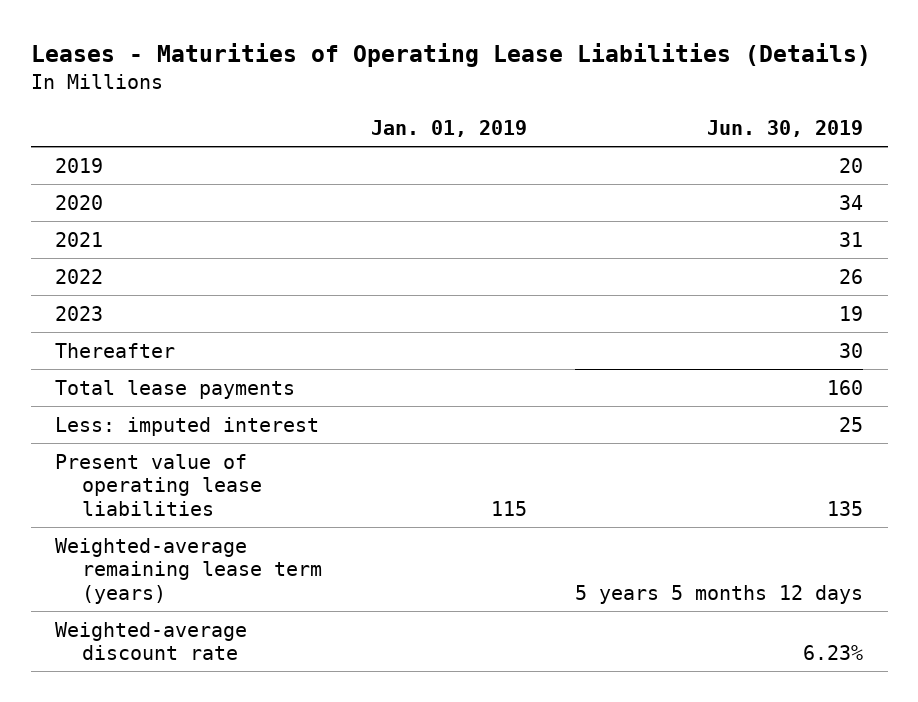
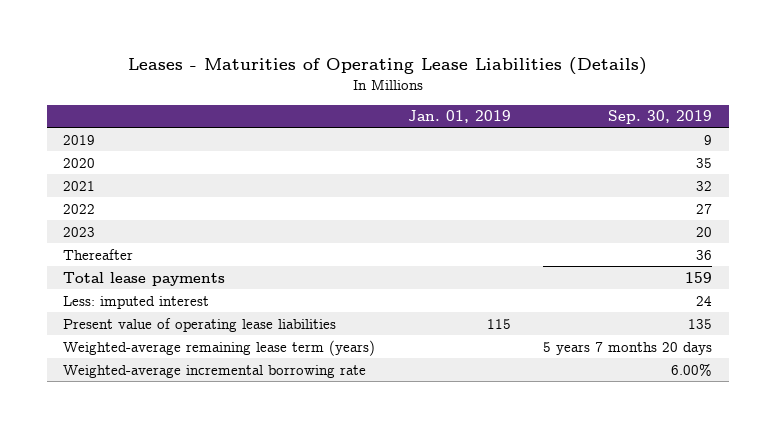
[707,120,864,138] Jun. 30, 2019 -> none
none -> [608,110,713,125] Sep. 30, 2019
[55,621,248,661] Weighted-average discount rate -> [63,364,367,378] Weighted-average incremental borrowing rate

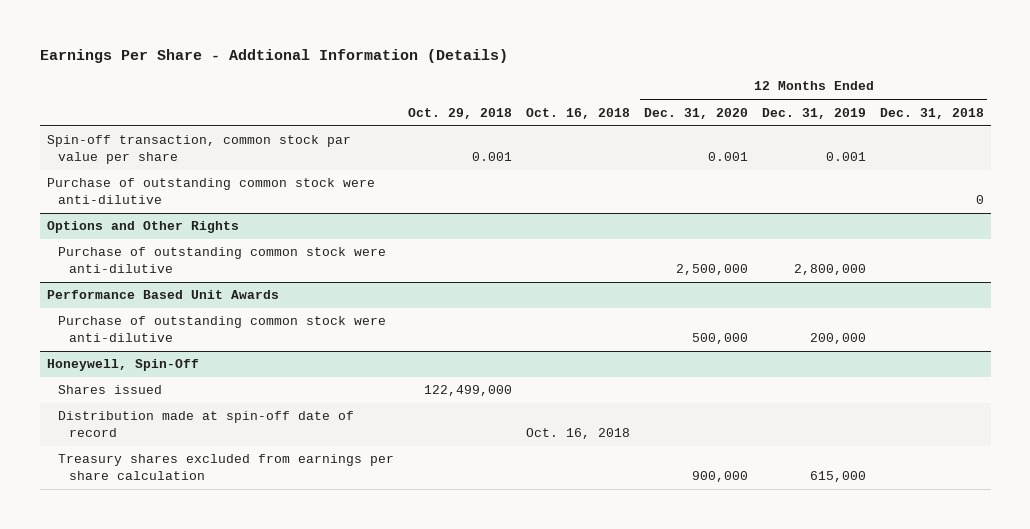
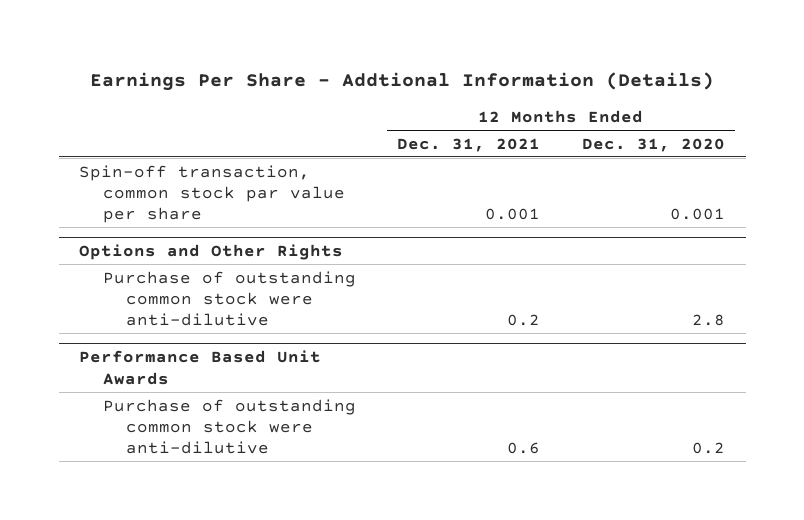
[407,107,512,119] Oct. 29, 2018 -> none
[525,107,630,119] Oct. 16, 2018 -> none
[761,107,866,119] Dec. 31, 2019 -> none
[879,107,984,119] Dec. 31, 2018 -> none
none -> [397,137,541,152] Dec. 31, 2021
[46,178,375,205] Purchase of outstanding common stock were anti-dilutive -> none
[675,264,748,276] 2,500,000 -> [691,314,725,327] 2.8
[46,359,199,372] Honeywell, Spin-Off -> none
[57,385,162,395] Shares issued -> none
[57,411,354,438] Distribution made at spin-off date of record -> none
[57,454,394,481] Treasury shares excluded from earnings per share calculation -> none
[691,333,748,345] 500,000 -> [691,442,725,455] 0.2

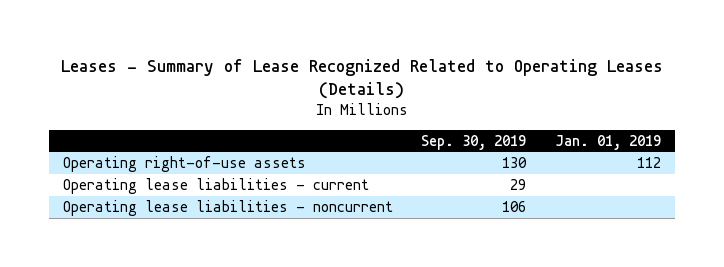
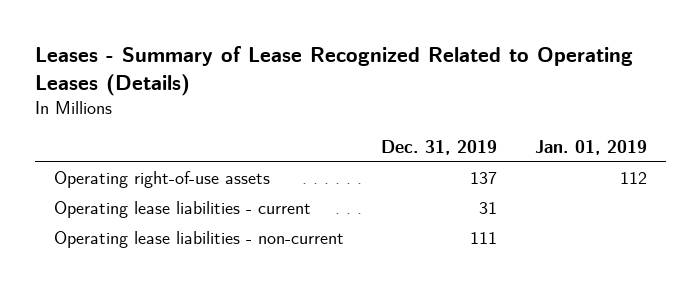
[421,134,527,150] Sep. 30, 2019 -> none
none -> [381,140,498,156] Dec. 31, 2019
[62,199,393,216] Operating lease liabilities - noncurrent -> [53,231,344,249] Operating lease liabilities - non-current

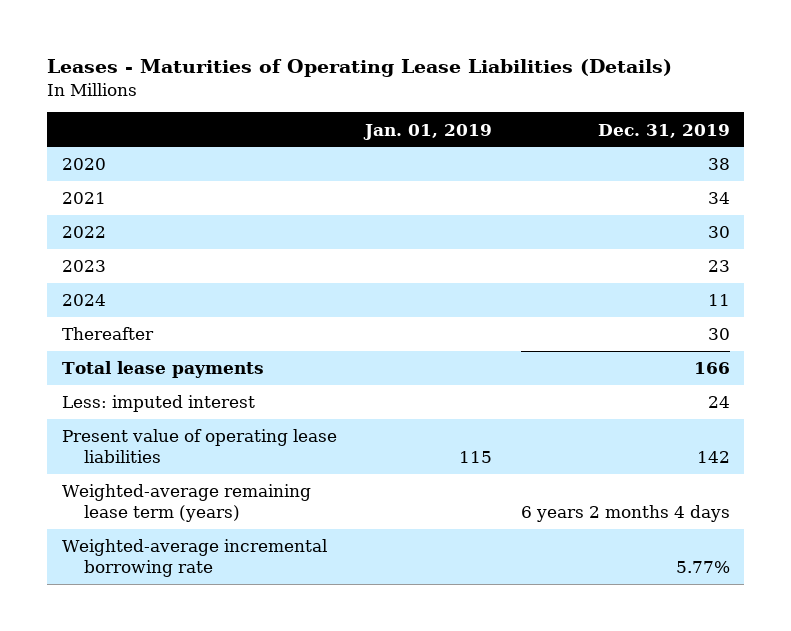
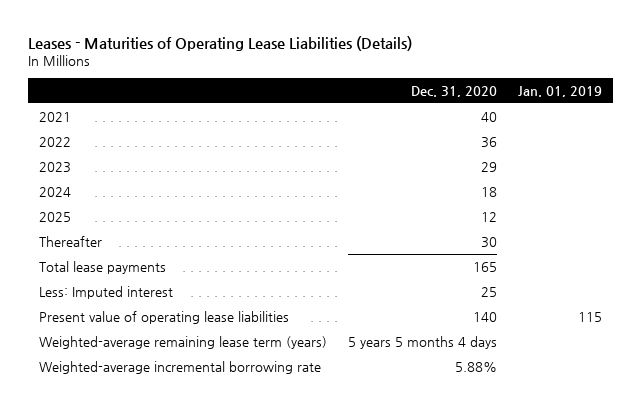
[597,123,730,138] Dec. 31, 2019 -> none
none -> [411,85,498,97] Dec. 31, 2020
[61,158,106,171] 2020 -> none
none -> [38,211,71,222] 2025
[61,395,255,413] Less: imputed interest -> [38,285,173,299] Less: Imputed interest

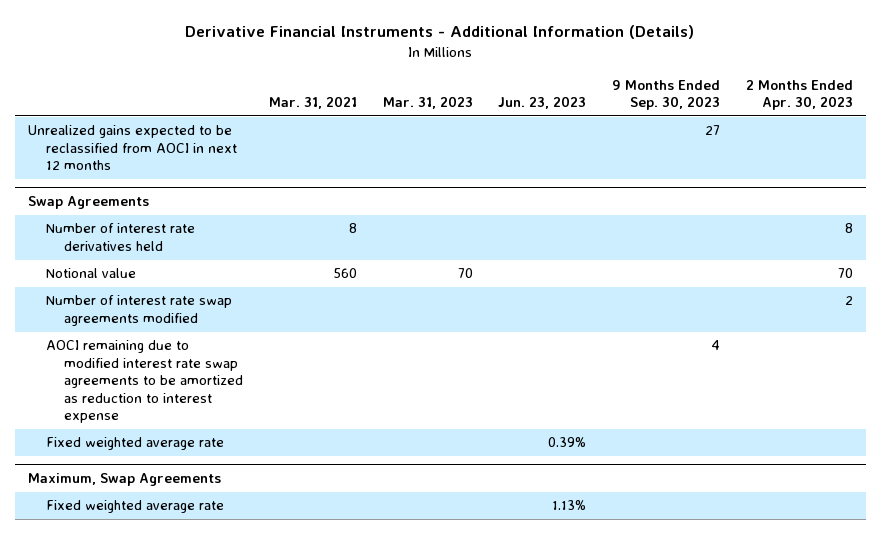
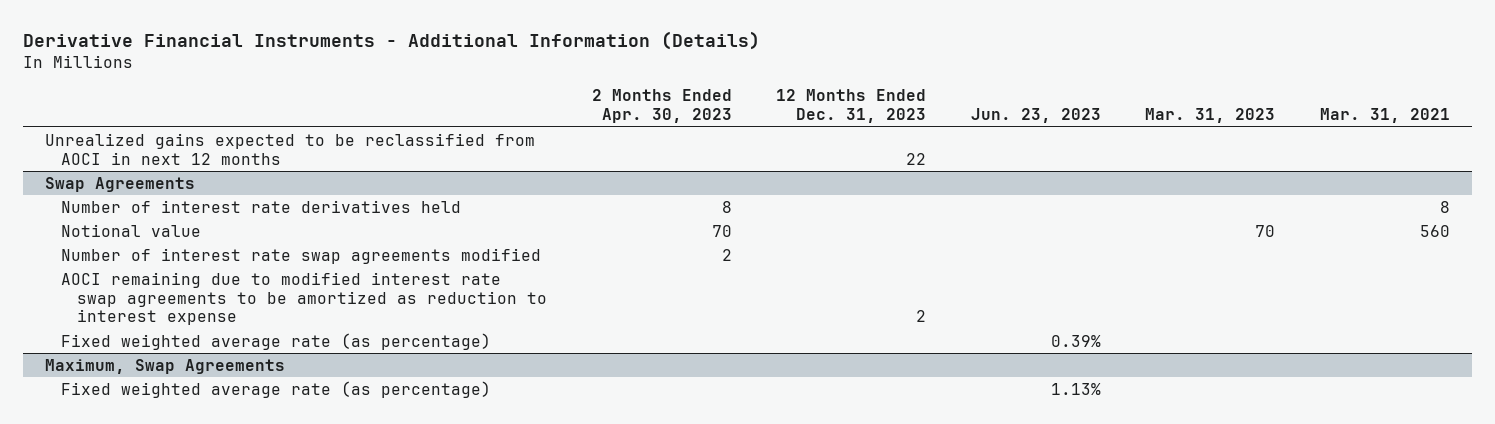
[612,79,721,110] 9 Months Ended Sep. 30, 2023 -> none
none -> [776,89,927,124] 12 Months Ended Dec. 31, 2023
[46,437,225,451] Fixed weighted average rate -> [61,332,492,350] Fixed weighted average rate (as percentage)
[46,500,225,514] Fixed weighted average rate -> [61,380,492,398] Fixed weighted average rate (as percentage)

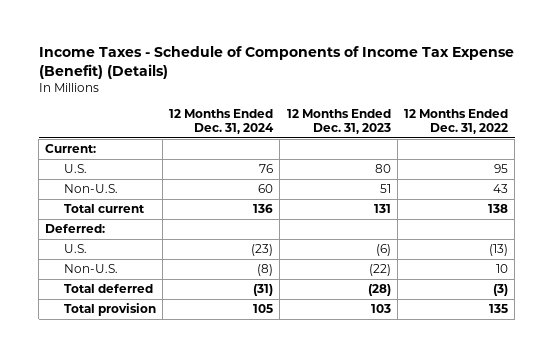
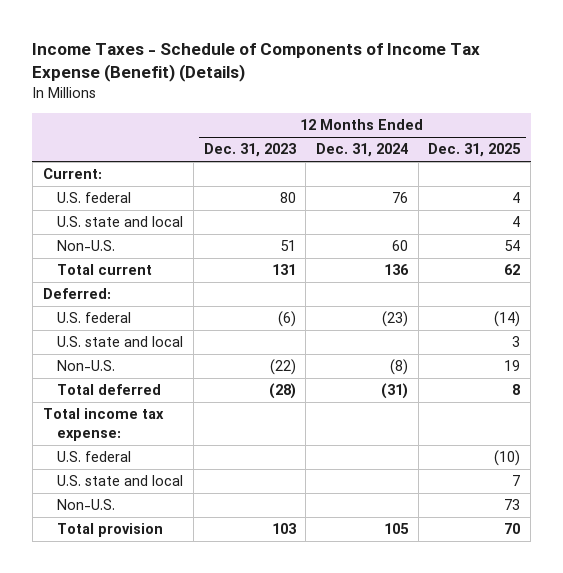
[403,109,508,134] 12 Months Ended Dec. 31, 2022 -> none
none -> [428,143,522,158] Dec. 31, 2025
[63,164,87,174] U.S. -> [57,192,132,204] U.S. federal
none -> [57,216,184,228] U.S. state and local
[63,244,87,254] U.S. -> [57,312,132,324] U.S. federal
none -> [57,336,184,348] U.S. state and local
none -> [42,408,164,441] Total income tax expense:
none -> [57,451,132,463] U.S. federal
none -> [57,475,184,487] U.S. state and local
none -> [57,499,116,511] Non-U.S.

